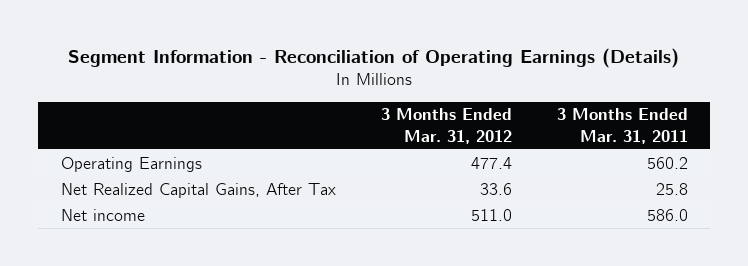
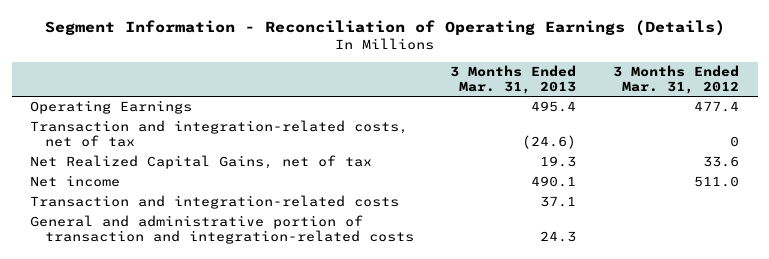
[556,108,688,144] 3 Months Ended Mar. 31, 2011 -> none
none -> [450,64,577,94] 3 Months Ended Mar. 31, 2013
none -> [30,120,409,148] Transaction and integration-related costs, net of tax
[60,182,336,198] Net Realized Capital Gains, After Tax -> [30,155,373,170] Net Realized Capital Gains, net of tax
none -> [30,195,400,210] Transaction and integration-related costs
none -> [30,215,414,245] General and administrative portion of transaction and integration-related costs

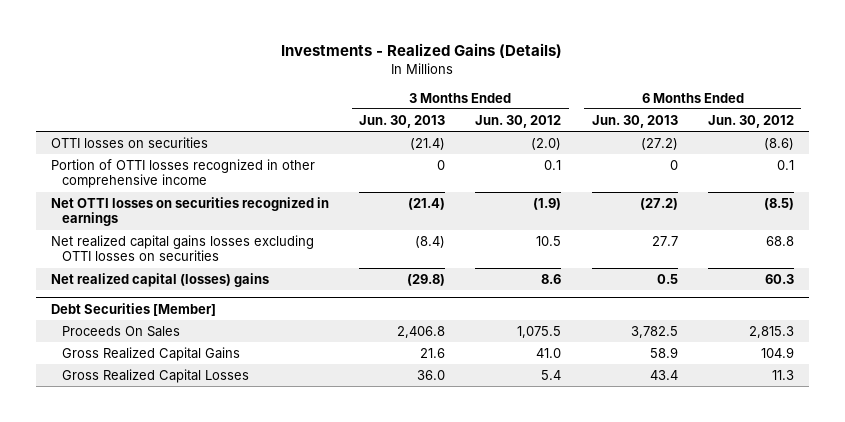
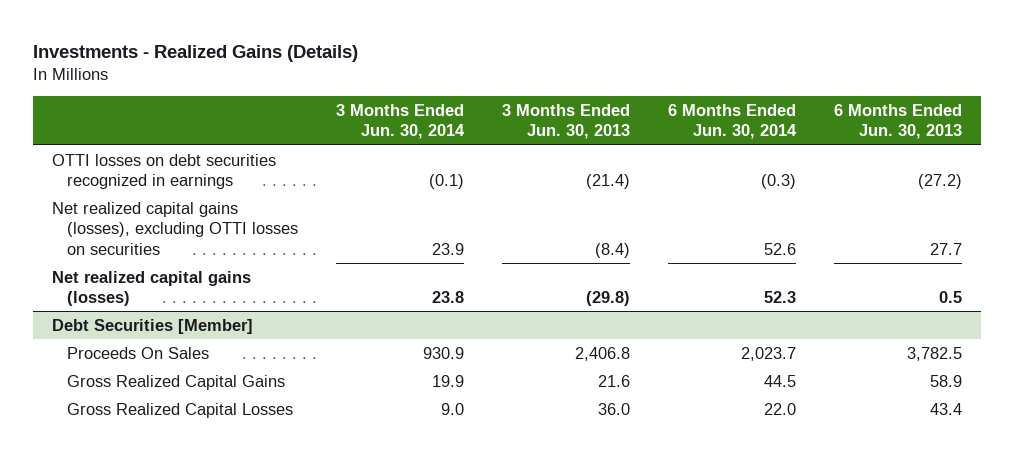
[475,114,562,128] Jun. 30, 2012 -> none
[707,114,794,128] Jun. 30, 2012 -> none
none -> [336,103,466,140] 3 Months Ended Jun. 30, 2014
none -> [667,103,797,140] 6 Months Ended Jun. 30, 2014
[51,136,209,148] OTTI losses on securities -> none
[51,158,316,189] Portion of OTTI losses recognized in other comprehensive income -> none
[51,196,330,227] Net OTTI losses on securities recognized in earnings -> [51,153,276,190] OTTI losses on debt securities recognized in earnings
[51,234,315,262] Net realized capital gains losses excluding OTTI losses on securities -> [51,201,299,255] Net realized capital gains (losses), excluding OTTI losses on securities
[51,272,270,287] Net realized capital (losses) gains -> [51,270,251,307] Net realized capital gains (losses)

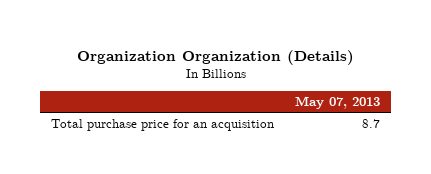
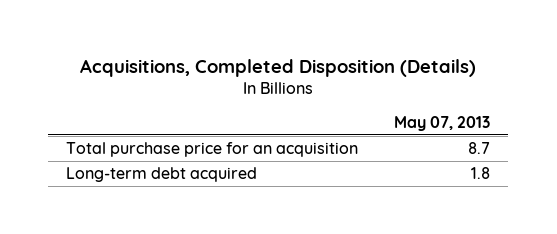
[76,49,354,65] Organization Organization (Details) -> [80,58,477,77] Acquisitions, Completed Disposition (Details)
none -> [66,167,258,183] Long-term debt acquired

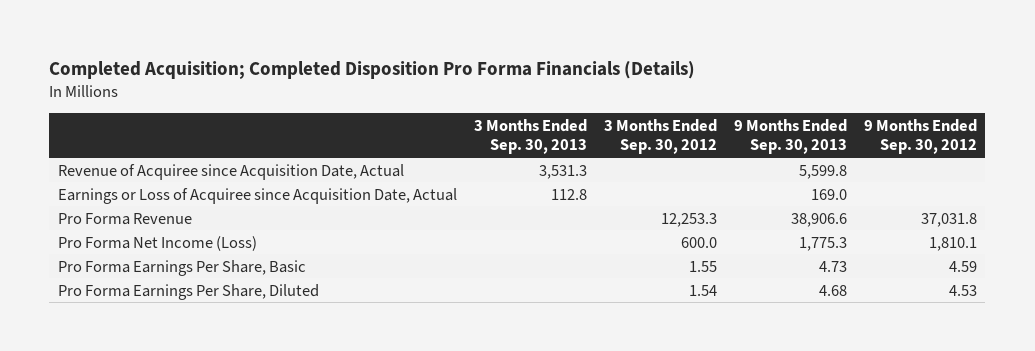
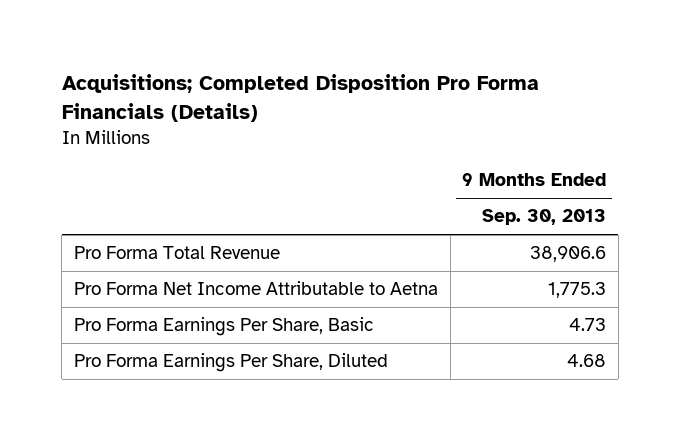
[49,60,696,79] Completed Acquisition; Completed Disposition Pro Forma Financials (Details) -> [61,74,539,122] Acquisitions; Completed Disposition Pro Forma Financials (Details)
[473,119,587,155] 3 Months Ended Sep. 30, 2013 -> none
[603,119,717,155] 3 Months Ended Sep. 30, 2012 -> none
[863,119,977,155] 9 Months Ended Sep. 30, 2012 -> none
[57,163,404,180] Revenue of Acquiree since Acquisition Date, Actual -> none
[57,187,457,204] Earnings or Loss of Acquiree since Acquisition Date, Actual -> none
[57,212,192,225] Pro Forma Revenue -> [73,246,280,260] Pro Forma Total Revenue
[57,235,257,251] Pro Forma Net Income (Loss) -> [73,281,438,296] Pro Forma Net Income Attributable to Aetna

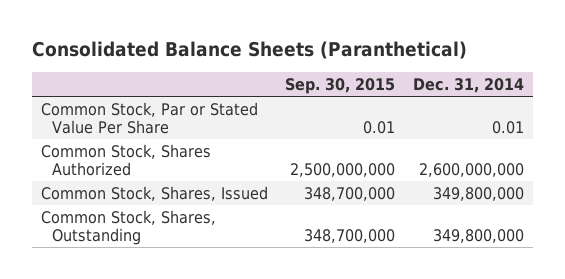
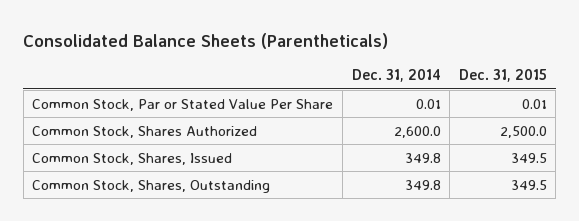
[31,41,467,60] Consolidated Balance Sheets (Paranthetical) -> [23,32,389,49] Consolidated Balance Sheets (Parentheticals)
[285,77,396,94] Sep. 30, 2015 -> none
none -> [458,69,547,83] Dec. 31, 2015
[419,163,525,178] 2,600,000,000 -> [393,125,441,138] 2,600.0
[433,186,525,201] 349,800,000 -> [404,152,441,163] 349.8
[433,229,525,244] 349,800,000 -> [404,179,441,190] 349.8

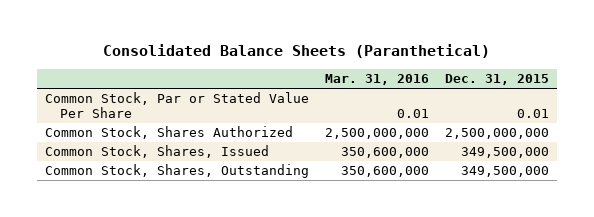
[23,32,389,49] Consolidated Balance Sheets (Parentheticals) -> [102,44,490,59] Consolidated Balance Sheets (Paranthetical)
[351,69,441,83] Dec. 31, 2014 -> none
none -> [324,74,429,86] Mar. 31, 2016
[499,125,547,138] 2,500.0 -> [444,128,549,140] 2,500,000,000
[510,152,547,163] 349.5 -> [460,147,549,159] 349,500,000
[510,179,547,190] 349.5 -> [460,166,549,178] 349,500,000

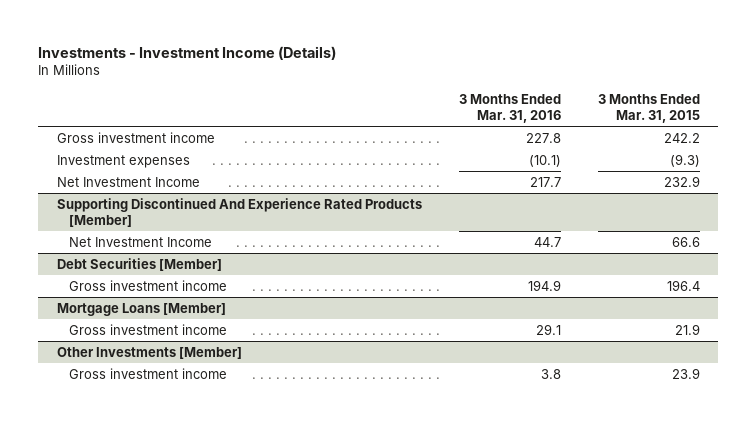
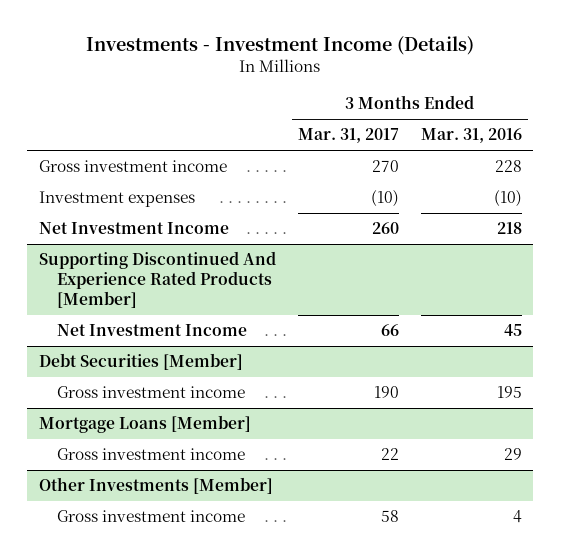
[597,93,700,123] 3 Months Ended Mar. 31, 2015 -> none
none -> [297,128,399,144] Mar. 31, 2017
[525,132,561,143] 227.8 -> [495,160,523,173] 228
[528,154,561,167] (10.1) -> [494,190,523,208] (10)
[529,176,561,187] 217.7 -> [497,222,523,235] 218
[533,236,561,247] 44.7 -> [504,324,523,337] 45
[527,279,561,291] 194.9 -> [497,386,523,399] 195
[535,323,561,335] 29.1 -> [504,448,523,461] 29
[540,368,561,379] 3.8 -> [513,510,523,524] 4

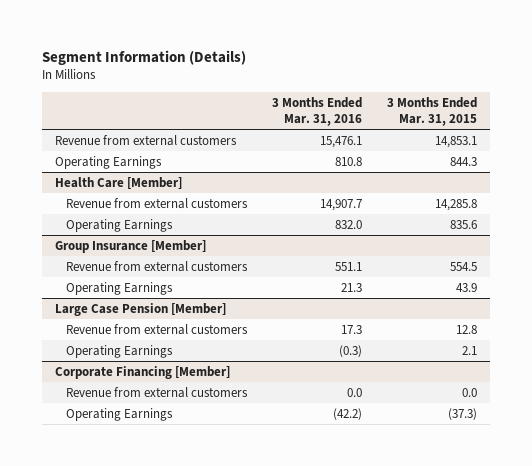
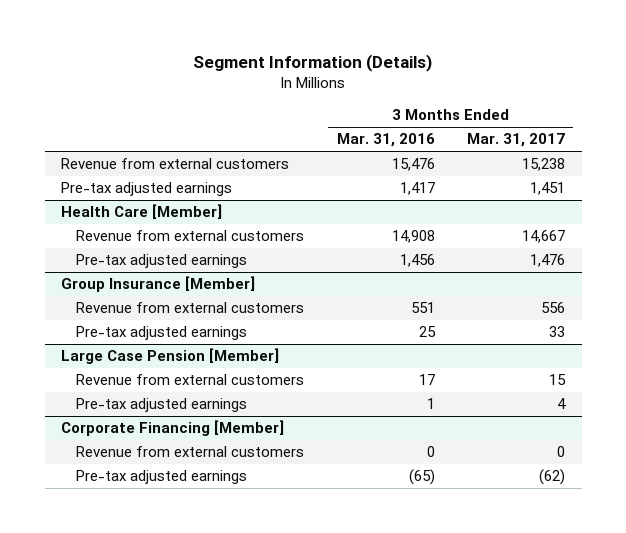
[387,96,478,127] 3 Months Ended Mar. 31, 2015 -> none
none -> [467,133,566,148] Mar. 31, 2017
[54,155,162,169] Operating Earnings -> none
[320,135,363,148] 15,476.1 -> [391,158,435,172] 15,476
none -> [60,182,232,197] Pre-tax adjusted earnings
[66,218,174,232] Operating Earnings -> none
[320,198,363,211] 14,907.7 -> [391,230,435,244] 14,908
none -> [75,254,247,269] Pre-tax adjusted earnings
[66,281,174,295] Operating Earnings -> none
[335,261,363,271] 551.1 -> [410,302,435,314] 551
none -> [75,326,247,341] Pre-tax adjusted earnings
[66,344,174,358] Operating Earnings -> none
[341,324,363,334] 17.3 -> [418,374,435,386] 17
none -> [75,398,247,413] Pre-tax adjusted earnings
[66,407,174,421] Operating Earnings -> none
[347,387,363,397] 0.0 -> [426,446,435,458] 0
none -> [75,470,247,485] Pre-tax adjusted earnings

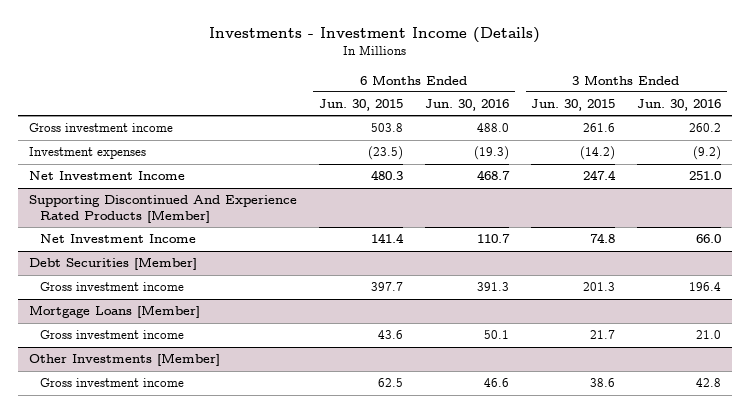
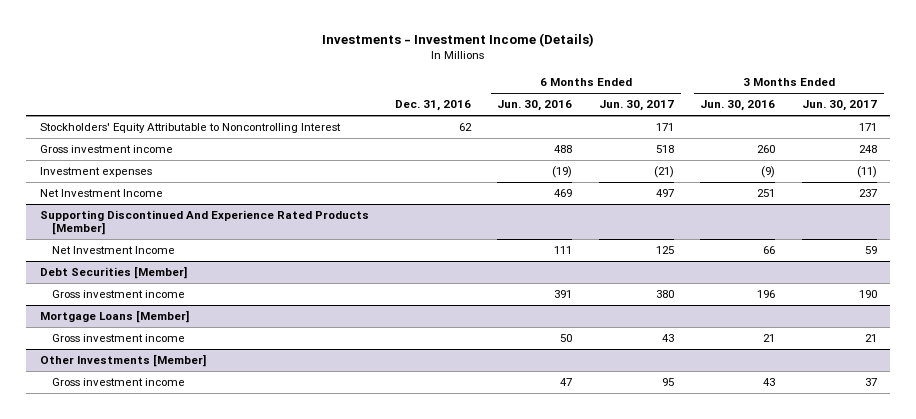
[319,99,404,112] Jun. 30, 2015 -> none
[531,99,616,112] Jun. 30, 2015 -> none
none -> [395,100,472,112] Dec. 31, 2016
none -> [598,100,674,112] Jun. 30, 2017
none -> [801,100,877,112] Jun. 30, 2017
none -> [39,123,341,134] Stockholders' Equity Attributable to Noncontrolling Interest
[477,123,510,133] 488.0 -> [554,145,573,154] 488
[689,123,722,133] 260.2 -> [757,145,776,154] 260
[474,146,510,161] (19.3) -> [552,166,573,179] (19)
[693,146,722,161] (9.2) -> [761,166,776,179] (9)
[477,170,511,181] 468.7 -> [554,189,573,198] 469
[689,171,722,181] 251.0 -> [757,189,776,198] 251
[477,234,511,244] 110.7 -> [554,246,573,255] 111
[696,234,722,244] 66.0 -> [763,246,776,255] 66
[477,282,510,292] 391.3 -> [554,290,573,299] 391
[689,282,722,292] 196.4 -> [757,290,776,299] 196
[484,330,510,340] 50.1 -> [560,334,573,343] 50
[696,330,722,340] 21.0 -> [763,334,776,343] 21
[484,378,510,388] 46.6 -> [560,378,573,387] 47
[696,378,722,388] 42.8 -> [763,378,776,387] 43

